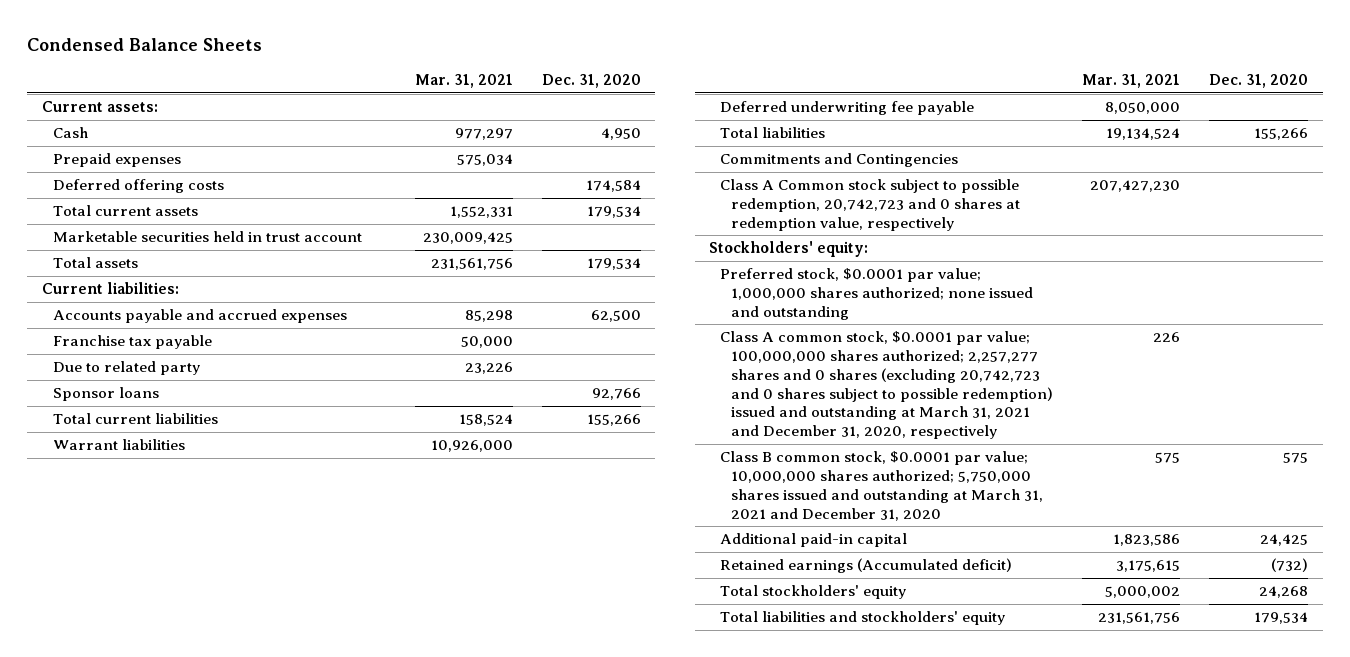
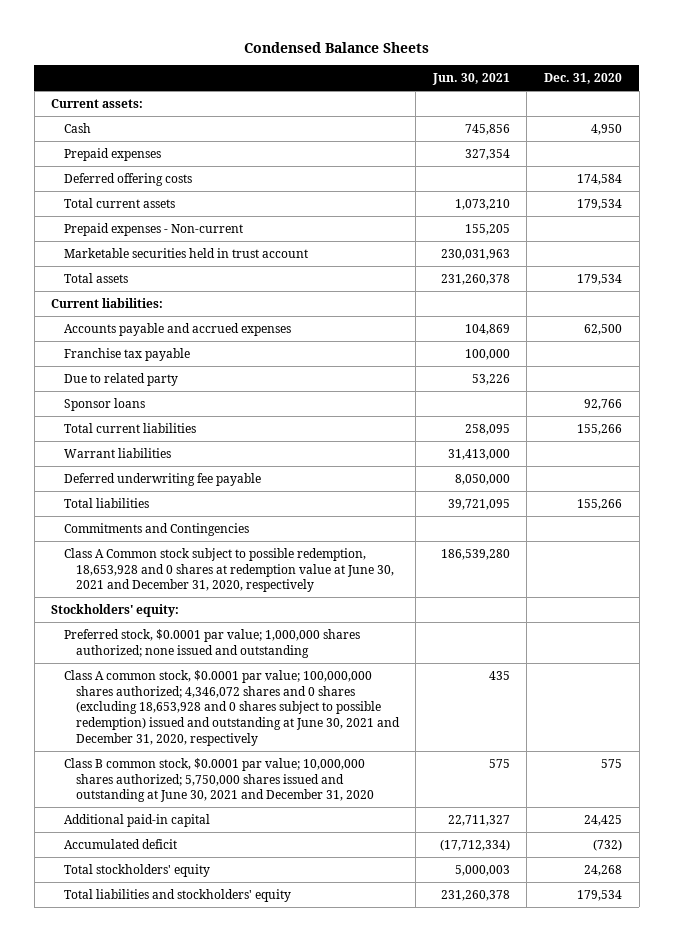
[414,74,513,89] Mar. 31, 2021 -> none
none -> [431,73,510,86] Jun. 30, 2021
none -> [63,222,243,236] Prepaid expenses - Non-current
[720,179,1021,231] Class A Common stock subject to possible redemption, 20,742,723 and 0 shares at redemption value, respectively -> [63,547,394,593] Class A Common stock subject to possible redemption, 18,653,928 and 0 shares at redemption value at June 30, 2021 and December 31, 2020, respectively
[720,331,1054,440] Class A common stock, $0.0001 par value; 100,000,000 shares authorized; 2,257,277 shares and 0 shares (excluding 20,742,723 and 0 shares subject to possible redemption) issued and outstanding at March 31, 2021 and December 31, 2020, respectively -> [63,669,400,746] Class A common stock, $0.0001 par value; 100,000,000 shares authorized; 4,346,072 shares and 0 shares (excluding 18,653,928 and 0 shares subject to possible redemption) issued and outstanding at June 30, 2021 and December 31, 2020, respectively
[720,451,1044,521] Class B common stock, $0.0001 par value; 10,000,000 shares authorized; 5,750,000 shares issued and outstanding at March 31, 2021 and December 31, 2020 -> [63,757,374,803] Class B common stock, $0.0001 par value; 10,000,000 shares authorized; 5,750,000 shares issued and outstanding at June 30, 2021 and December 31, 2020
[720,558,1013,574] Retained earnings (Accumulated deficit) -> [63,838,177,849] Accumulated deficit

